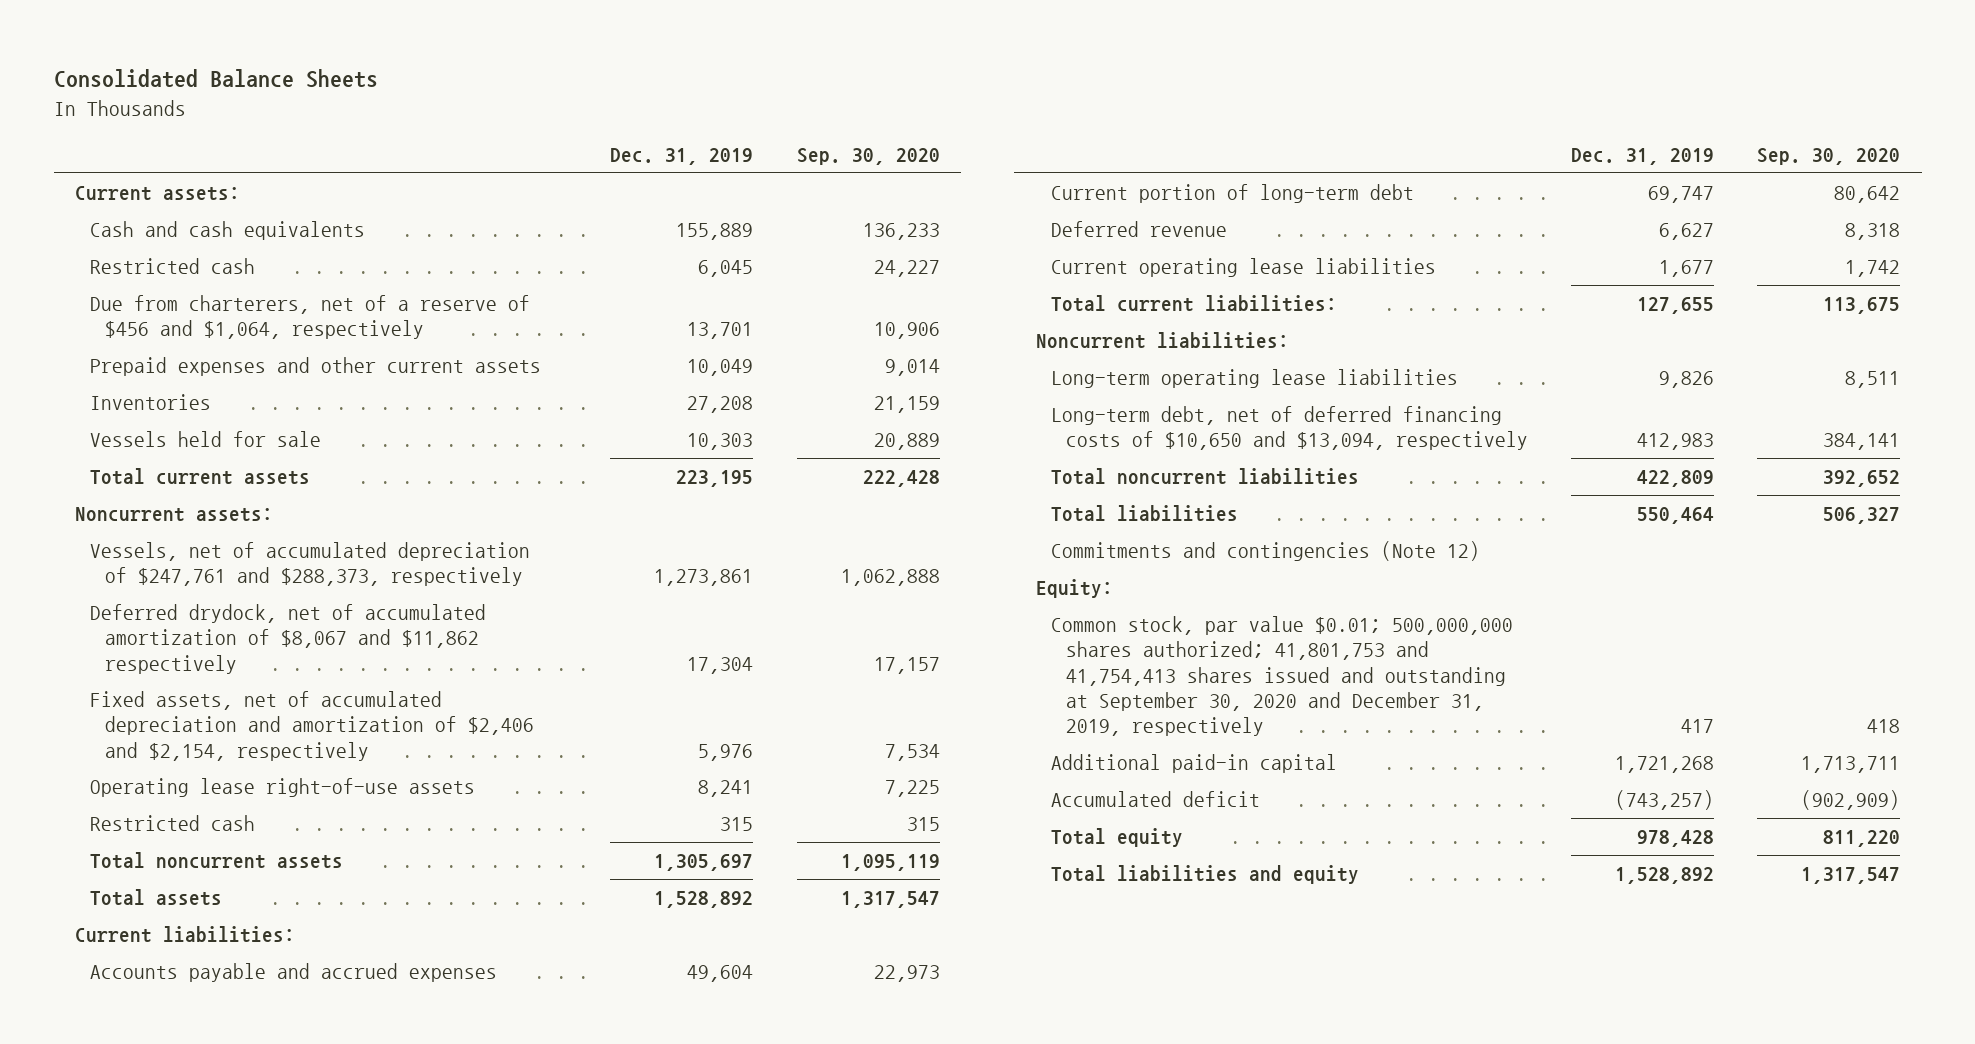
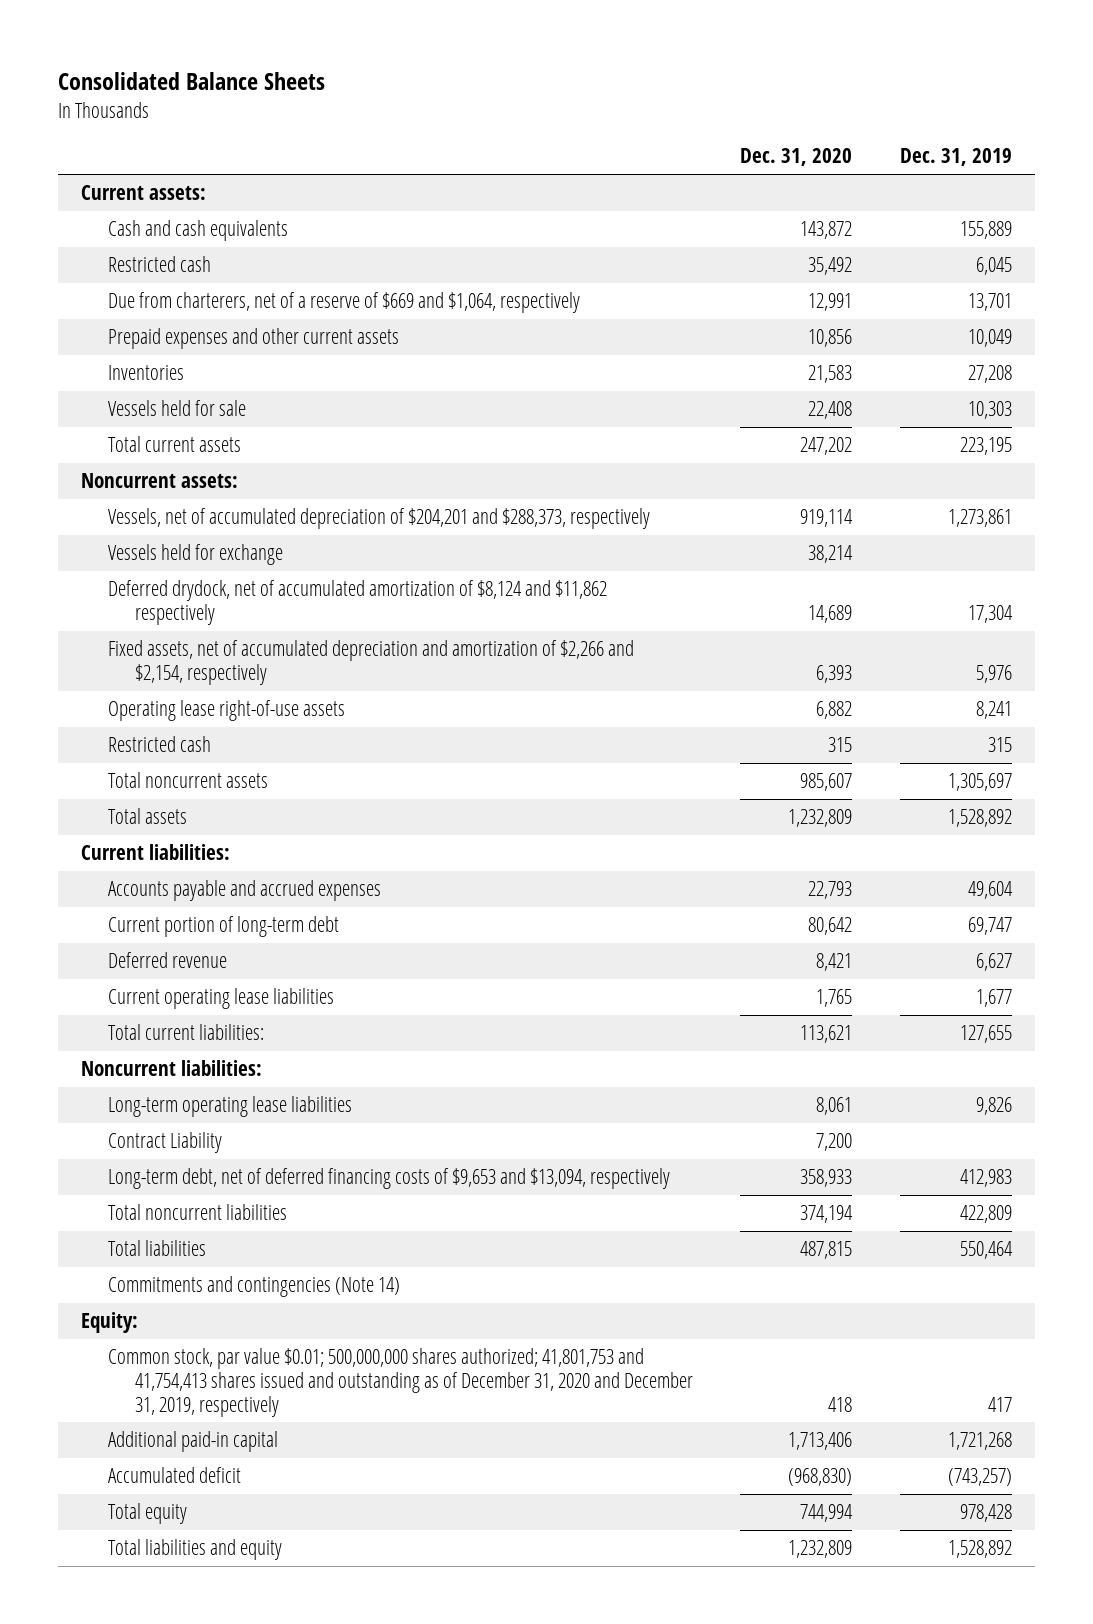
[796,147,940,165] Sep. 30, 2020 -> none
none -> [740,148,853,167] Dec. 31, 2020
[90,295,531,340] Due from charterers, net of a reserve of $456 and $1,064, respectively -> [108,292,581,314] Due from charterers, net of a reserve of $669 and $1,064, respectively
[90,542,531,587] Vessels, net of accumulated depreciation of $247,761 and $288,373, respectively -> [108,508,651,530] Vessels, net of accumulated depreciation of $204,201 and $288,373, respectively
none -> [108,544,284,566] Vessels held for exchange
[90,604,487,674] Deferred drydock, net of accumulated amortization of $8,067 and $11,862 respectively -> [108,580,608,626] Deferred drydock, net of accumulated amortization of $8,124 and $11,862 respectively
[90,691,535,761] Fixed assets, net of accumulated depreciation and amortization of $2,406 and $2,154, respectively -> [108,640,635,686] Fixed assets, net of accumulated depreciation and amortization of $2,266 and $2,154, respectively
none -> [108,1132,223,1154] Contract Liability
[1050,406,1528,451] Long-term debt, net of deferred financing costs of $10,650 and $13,094, respectively -> [108,1168,671,1190] Long-term debt, net of deferred financing costs of $9,653 and $13,094, respectively
[1050,541,1480,562] Commitments and contingencies (Note 12) -> [108,1276,401,1298] Commitments and contingencies (Note 14)
[1050,616,1513,737] Common stock, par value $0.01; 500,000,000 shares authorized; 41,801,753 and 41,754,413 shares issued and outstanding at September 30, 2020 and December 31, 2019, respectively -> [108,1348,694,1417] Common stock, par value $0.01; 500,000,000 shares authorized; 41,801,753 and 41,754,413 shares issued and outstanding as of December 31, 2020 and December 31, 2019, respectively

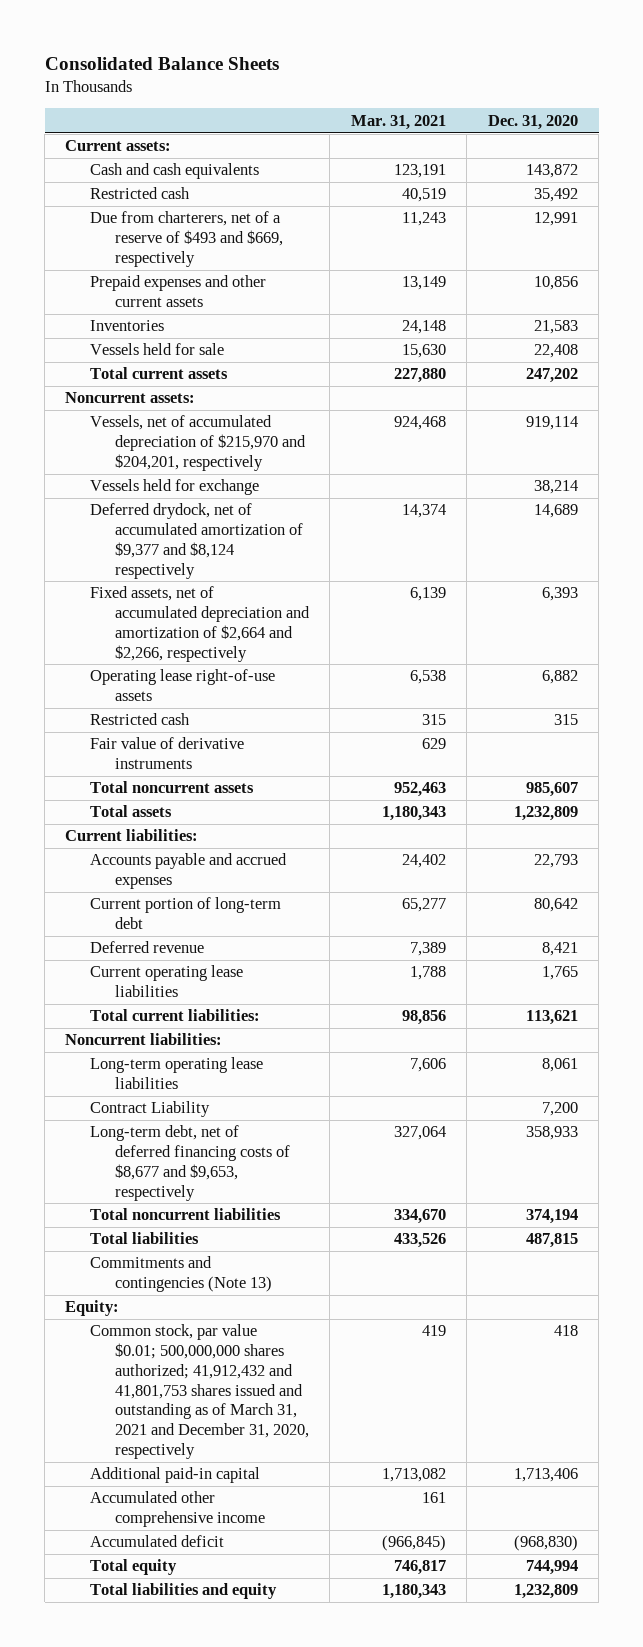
[899,148,1012,167] Dec. 31, 2019 -> none
none -> [350,114,446,130] Mar. 31, 2021
[108,292,581,314] Due from charterers, net of a reserve of $669 and $1,064, respectively -> [90,211,283,267] Due from charterers, net of a reserve of $493 and $669, respectively
[108,508,651,530] Vessels, net of accumulated depreciation of $204,201 and $288,373, respectively -> [90,415,306,471] Vessels, net of accumulated depreciation of $215,970 and $204,201, respectively
[108,580,608,626] Deferred drydock, net of accumulated amortization of $8,124 and $11,862 respectively -> [90,503,303,579] Deferred drydock, net of accumulated amortization of $9,377 and $8,124 respectively
[108,640,635,686] Fixed assets, net of accumulated depreciation and amortization of $2,266 and $2,154, respectively -> [90,586,310,662] Fixed assets, net of accumulated depreciation and amortization of $2,664 and $2,266, respectively
none -> [90,737,245,770] Fair value of derivative instruments
[108,1168,671,1190] Long-term debt, net of deferred financing costs of $9,653 and $13,094, respectively -> [90,1125,290,1201] Long-term debt, net of deferred financing costs of $8,677 and $9,653, respectively
[108,1276,401,1298] Commitments and contingencies (Note 14) -> [90,1256,272,1293] Commitments and contingencies (Note 13)
[108,1348,694,1417] Common stock, par value $0.01; 500,000,000 shares authorized; 41,801,753 and 41,754,413 shares issued and outstanding as of December 31, 2020 and December 31, 2019, respectively -> [90,1324,309,1459] Common stock, par value $0.01; 500,000,000 shares authorized; 41,912,432 and 41,801,753 shares issued and outstanding as of March 31, 2021 and December 31, 2020, respectively
none -> [90,1491,265,1528] Accumulated other comprehensive income

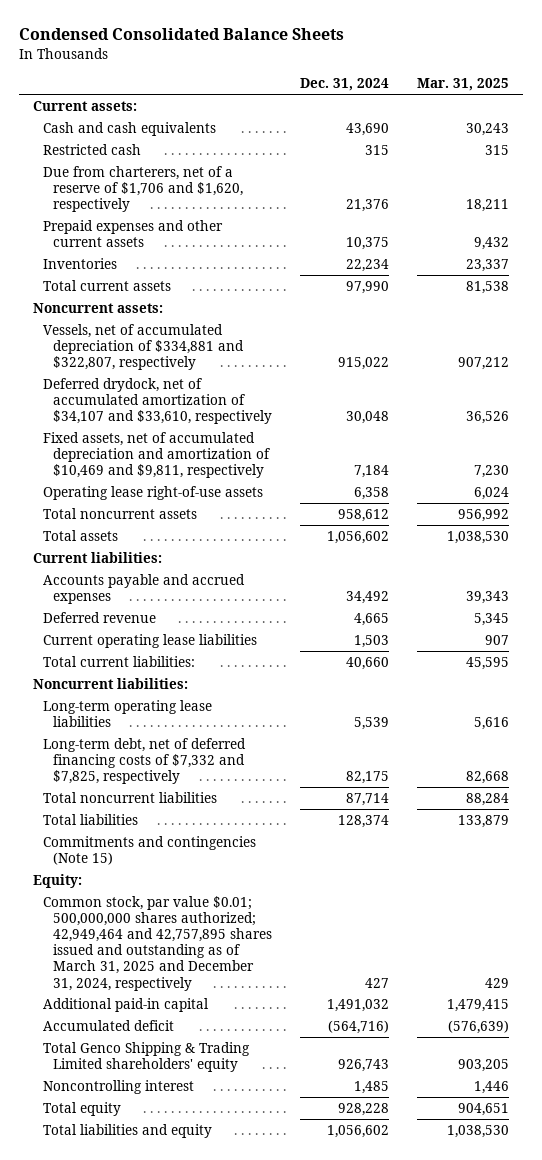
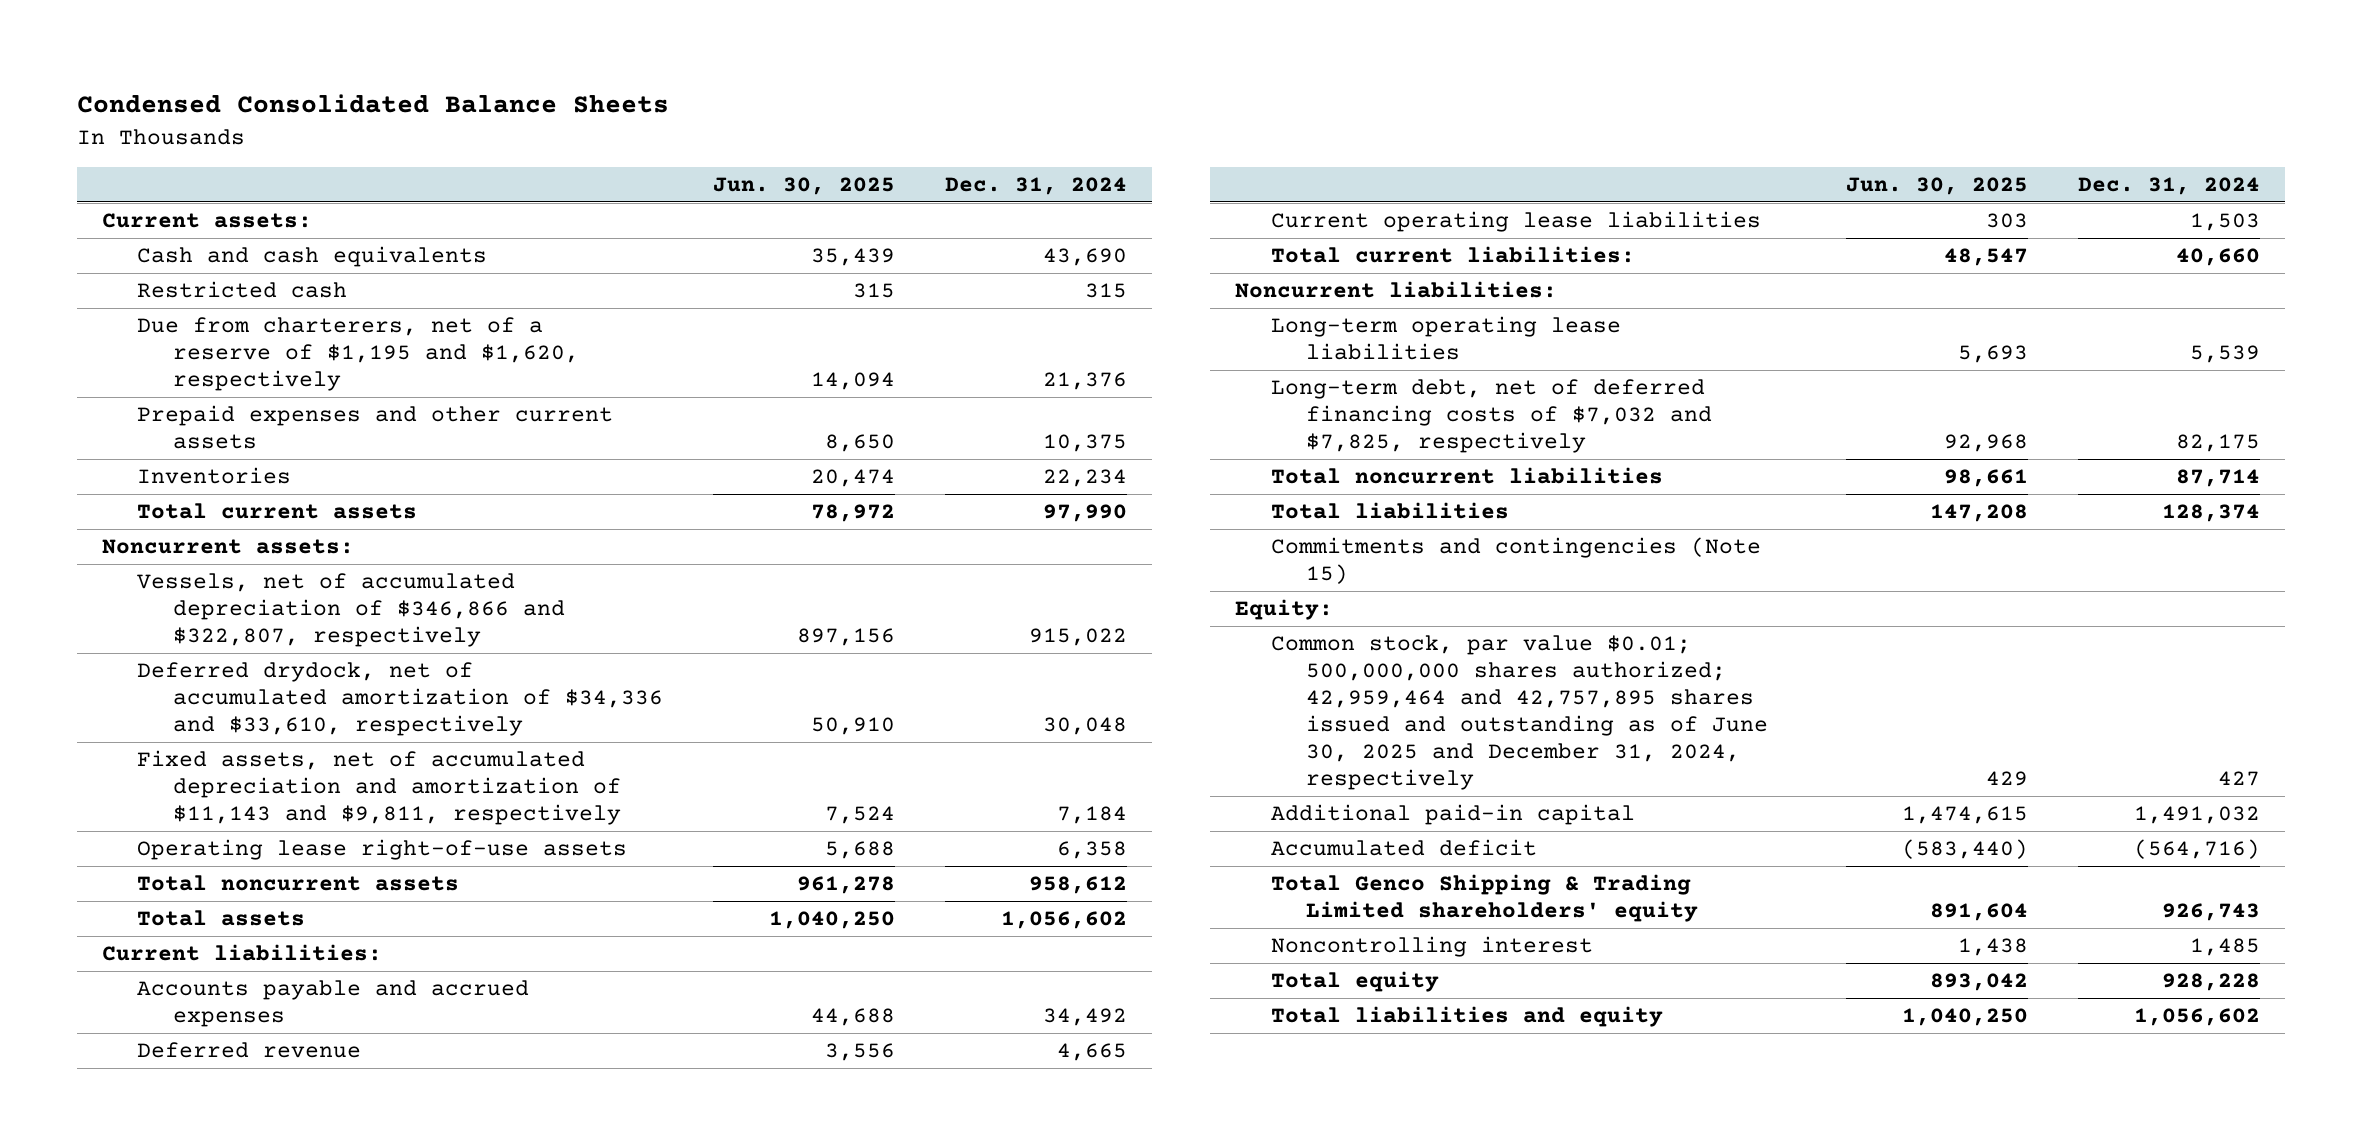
[416,78,509,92] Mar. 31, 2025 -> none
none -> [713,176,896,195] Jun. 30, 2025
[43,165,244,213] Due from charterers, net of a reserve of $1,706 and $1,620, respectively -> [137,317,580,392] Due from charterers, net of a reserve of $1,195 and $1,620, respectively
[43,323,245,371] Vessels, net of accumulated depreciation of $334,881 and $322,807, respectively -> [137,573,566,648] Vessels, net of accumulated depreciation of $346,866 and $322,807, respectively
[43,377,273,425] Deferred drydock, net of accumulated amortization of $34,107 and $33,610, respectively -> [137,662,664,737] Deferred drydock, net of accumulated amortization of $34,336 and $33,610, respectively
[43,431,271,479] Fixed assets, net of accumulated depreciation and amortization of $10,469 and $9,811, respectively -> [137,750,622,826] Fixed assets, net of accumulated depreciation and amortization of $11,143 and $9,811, respectively
[43,737,247,785] Long-term debt, net of deferred financing costs of $7,332 and $7,825, respectively -> [1270,379,1713,454] Long-term debt, net of deferred financing costs of $7,032 and $7,825, respectively
[43,895,273,991] Common stock, par value $0.01; 500,000,000 shares authorized; 42,949,464 and 42,757,895 shares issued and outstanding as of March 31, 2025 and December 31, 2024, respectively -> [1270,635,1769,791] Common stock, par value $0.01; 500,000,000 shares authorized; 42,959,464 and 42,757,895 shares issued and outstanding as of June 30, 2025 and December 31, 2024, respectively

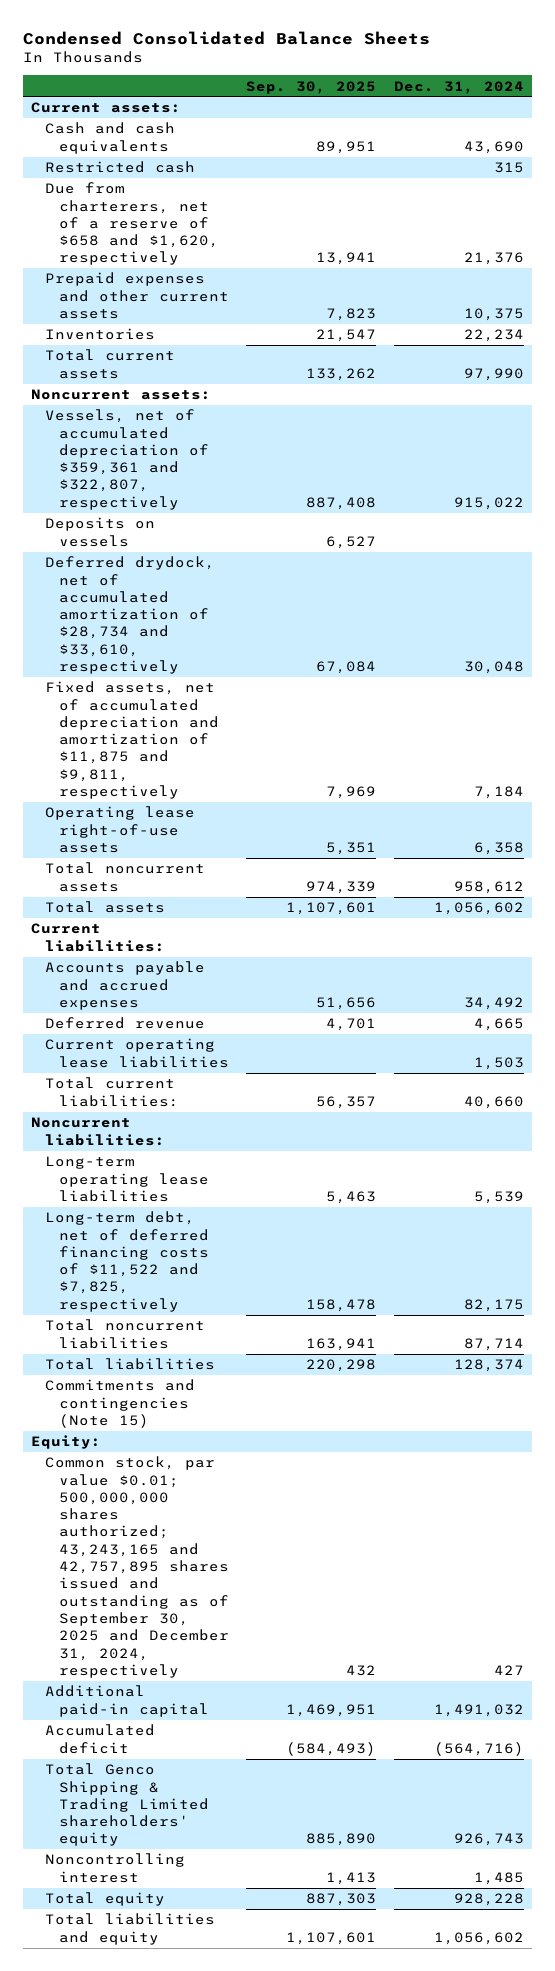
[713,176,896,195] Jun. 30, 2025 -> none
none -> [246,80,377,94] Sep. 30, 2025
[137,317,580,392] Due from charterers, net of a reserve of $1,195 and $1,620, respectively -> [45,182,219,266] Due from charterers, net of a reserve of $658 and $1,620, respectively
[137,573,566,648] Vessels, net of accumulated depreciation of $346,866 and $322,807, respectively -> [45,409,209,510] Vessels, net of accumulated depreciation of $359,361 and $322,807, respectively
none -> [45,517,156,547] Deposits on vessels
[137,662,664,737] Deferred drydock, net of accumulated amortization of $34,336 and $33,610, respectively -> [45,556,216,675] Deferred drydock, net of accumulated amortization of $28,734 and $33,610, respectively
[137,750,622,826] Fixed assets, net of accumulated depreciation and amortization of $11,143 and $9,811, respectively -> [45,681,219,800] Fixed assets, net of accumulated depreciation and amortization of $11,875 and $9,811, respectively
[1270,379,1713,454] Long-term debt, net of deferred financing costs of $7,032 and $7,825, respectively -> [45,1211,209,1312] Long-term debt, net of deferred financing costs of $11,522 and $7,825, respectively
[1270,635,1769,791] Common stock, par value $0.01; 500,000,000 shares authorized; 42,959,464 and 42,757,895 shares issued and outstanding as of June 30, 2025 and December 31, 2024, respectively -> [45,1456,229,1678] Common stock, par value $0.01; 500,000,000 shares authorized; 43,243,165 and 42,757,895 shares issued and outstanding as of September 30, 2025 and December 31, 2024, respectively

